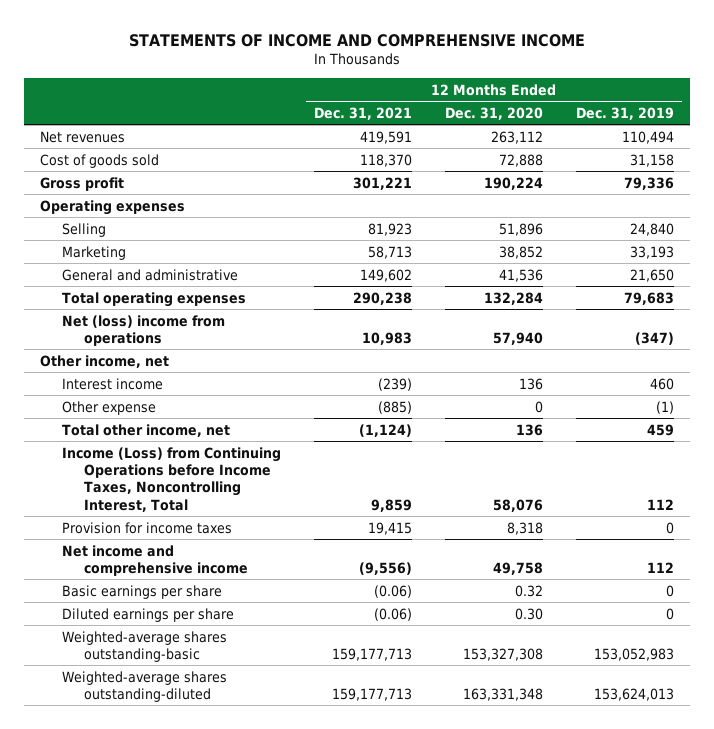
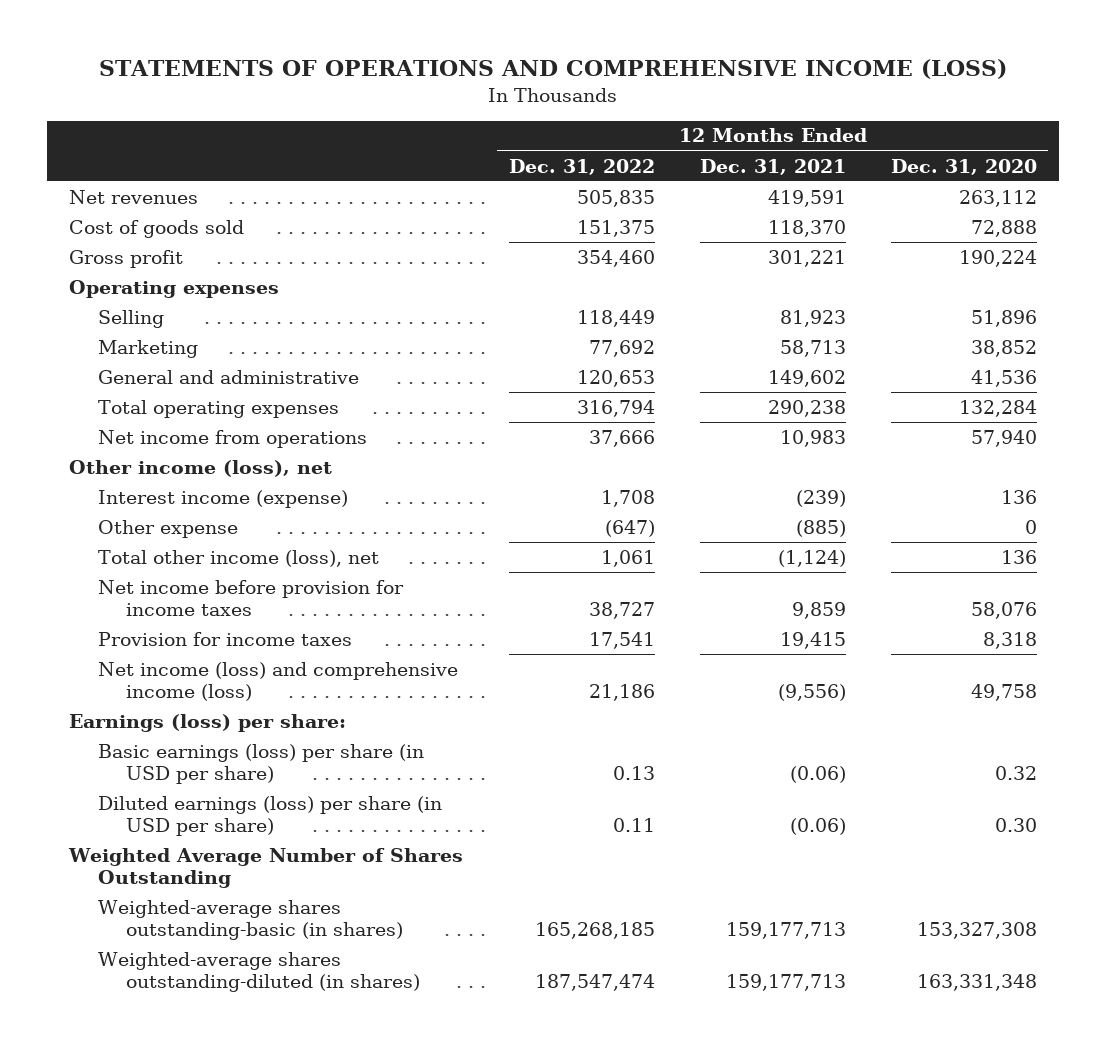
[128,33,585,47] STATEMENTS OF INCOME AND COMPREHENSIVE INCOME -> [99,59,1008,80] STATEMENTS OF OPERATIONS AND COMPREHENSIVE INCOME (LOSS)
[575,106,674,120] Dec. 31, 2019 -> none
none -> [508,158,655,175] Dec. 31, 2022
[62,314,226,346] Net (loss) income from operations -> [97,429,367,448] Net income from operations
[40,354,170,368] Other income, net -> [69,459,333,477] Other income (loss), net
[62,377,164,390] Interest income -> [97,489,348,508] Interest income (expense)
[62,423,231,437] Total other income, net -> [97,549,379,567] Total other income (loss), net
[62,446,282,512] Income (Loss) from Continuing Operations before Income Taxes, Noncontrolling Interest, Total -> [97,579,404,616] Net income before provision for income taxes
[62,544,249,576] Net income and comprehensive income -> [97,661,458,701] Net income (loss) and comprehensive income (loss)
none -> [69,713,347,732] Earnings (loss) per share:
[62,584,223,599] Basic earnings per share -> [97,743,424,784] Basic earnings (loss) per share (in USD per share)
[62,607,235,622] Diluted earnings per share -> [97,795,442,836] Diluted earnings (loss) per share (in USD per share)
none -> [68,847,464,888] Weighted Average Number of Shares Outstanding
[62,630,228,662] Weighted-average shares outstanding-basic -> [97,899,404,940] Weighted-average shares outstanding-basic (in shares)
[62,670,228,702] Weighted-average shares outstanding-diluted -> [97,951,421,992] Weighted-average shares outstanding-diluted (in shares)

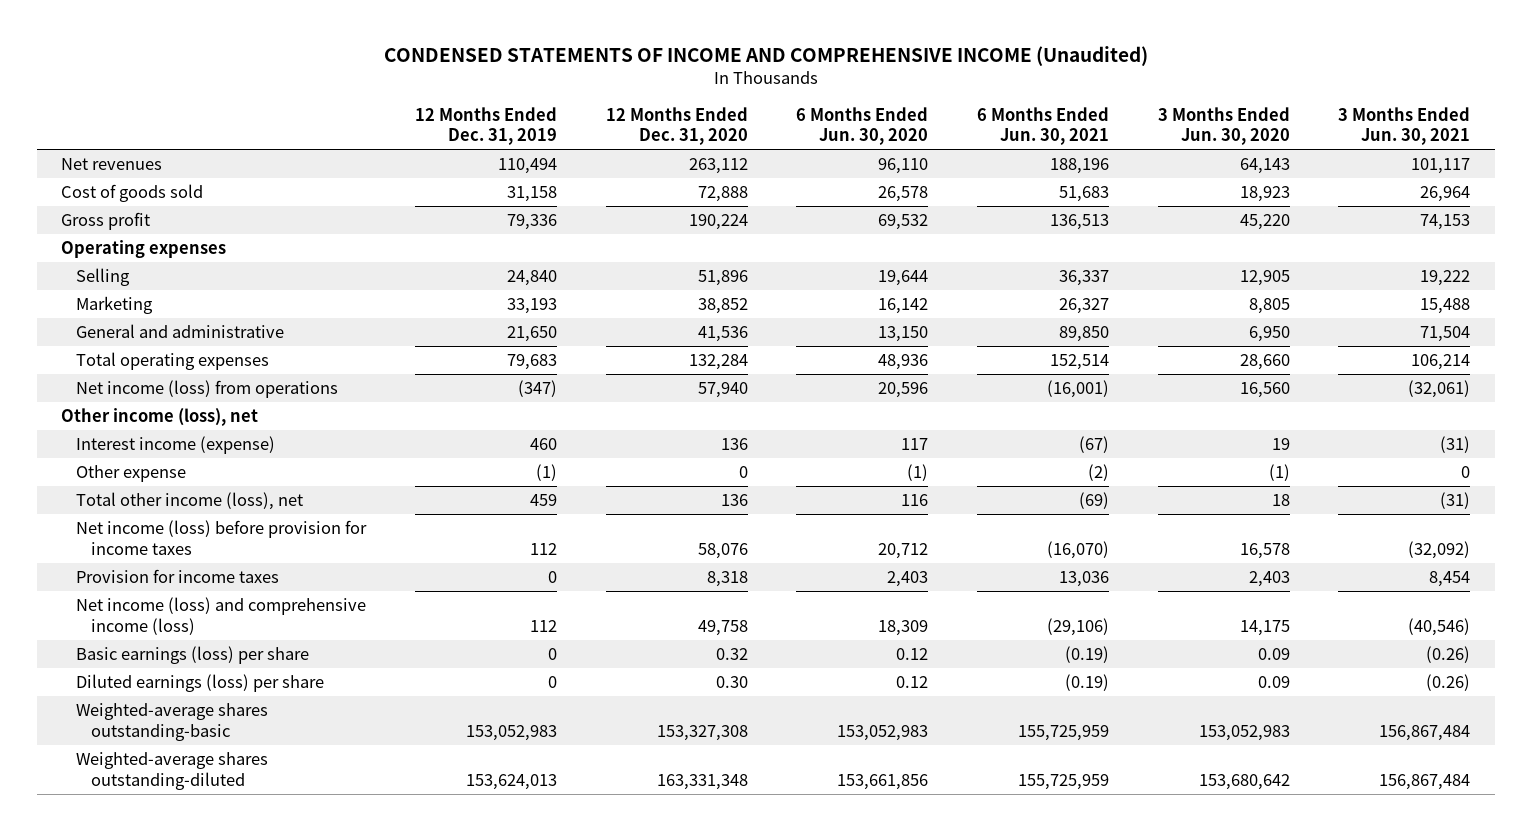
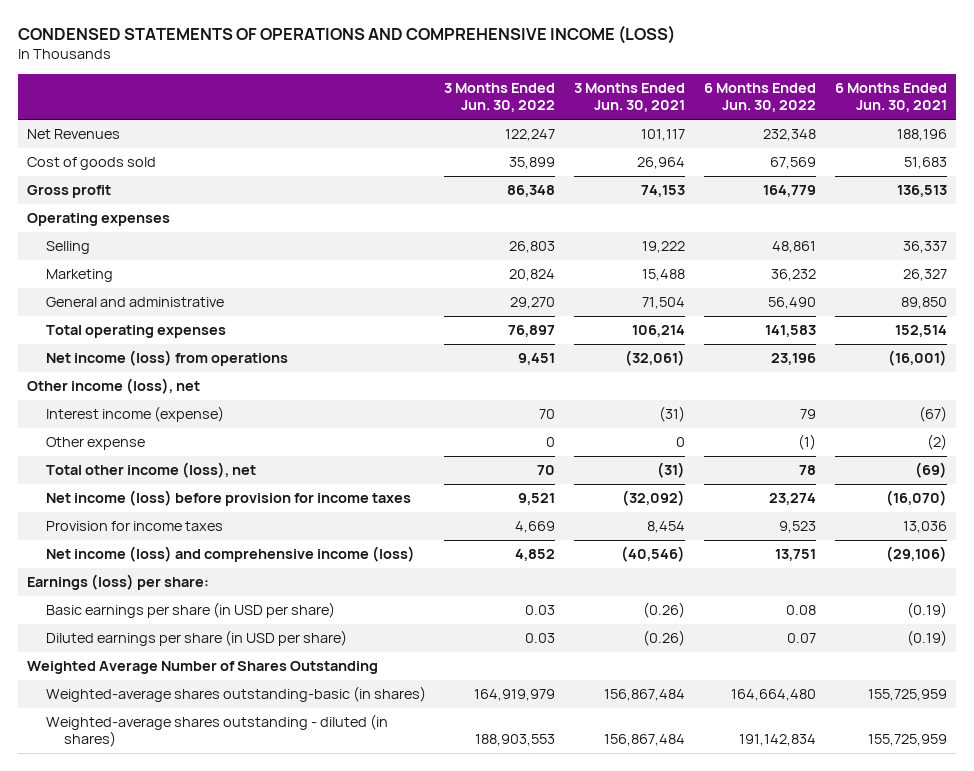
[383,46,1148,67] CONDENSED STATEMENTS OF INCOME AND COMPREHENSIVE INCOME (Unaudited) -> [17,25,675,45] CONDENSED STATEMENTS OF OPERATIONS AND COMPREHENSIVE INCOME (LOSS)
[414,106,557,146] 12 Months Ended Dec. 31, 2019 -> none
[605,106,748,146] 12 Months Ended Dec. 31, 2020 -> none
[796,106,929,146] 6 Months Ended Jun. 30, 2020 -> none
[1157,106,1290,146] 3 Months Ended Jun. 30, 2020 -> none
none -> [444,82,556,113] 3 Months Ended Jun. 30, 2022
none -> [703,82,816,113] 6 Months Ended Jun. 30, 2022
[61,158,163,171] Net revenues -> [27,129,121,140] Net Revenues
none -> [27,574,210,591] Earnings (loss) per share:
[76,646,310,665] Basic earnings (loss) per share -> [45,602,335,619] Basic earnings per share (in USD per share)
[76,674,325,693] Diluted earnings (loss) per share -> [45,630,347,647] Diluted earnings per share (in USD per share)
none -> [27,661,379,675] Weighted Average Number of Shares Outstanding
[76,703,269,741] Weighted-average shares outstanding-basic -> [45,686,426,703] Weighted-average shares outstanding-basic (in shares)
[76,752,269,790] Weighted-average shares outstanding-diluted -> [45,714,388,748] Weighted-average shares outstanding - diluted (in shares)

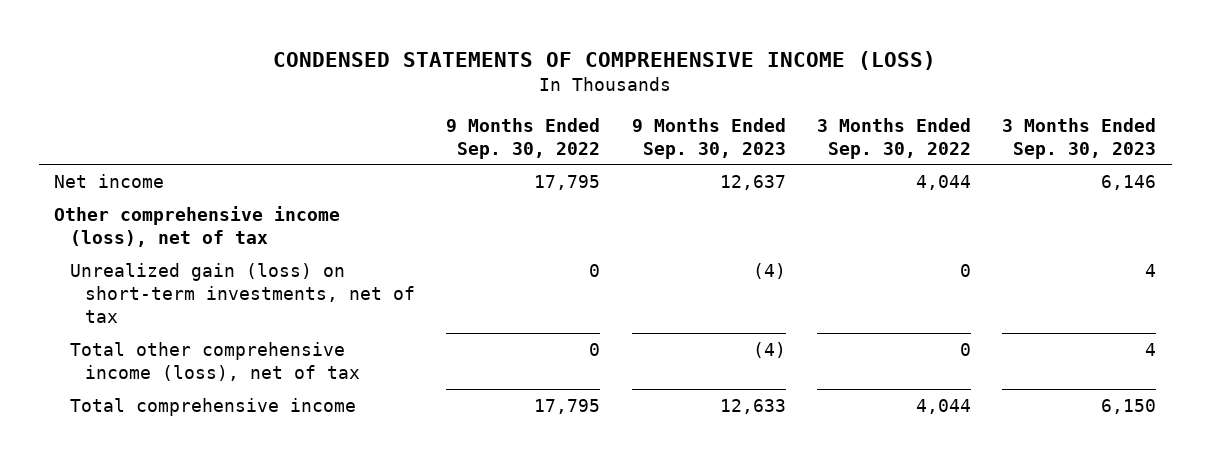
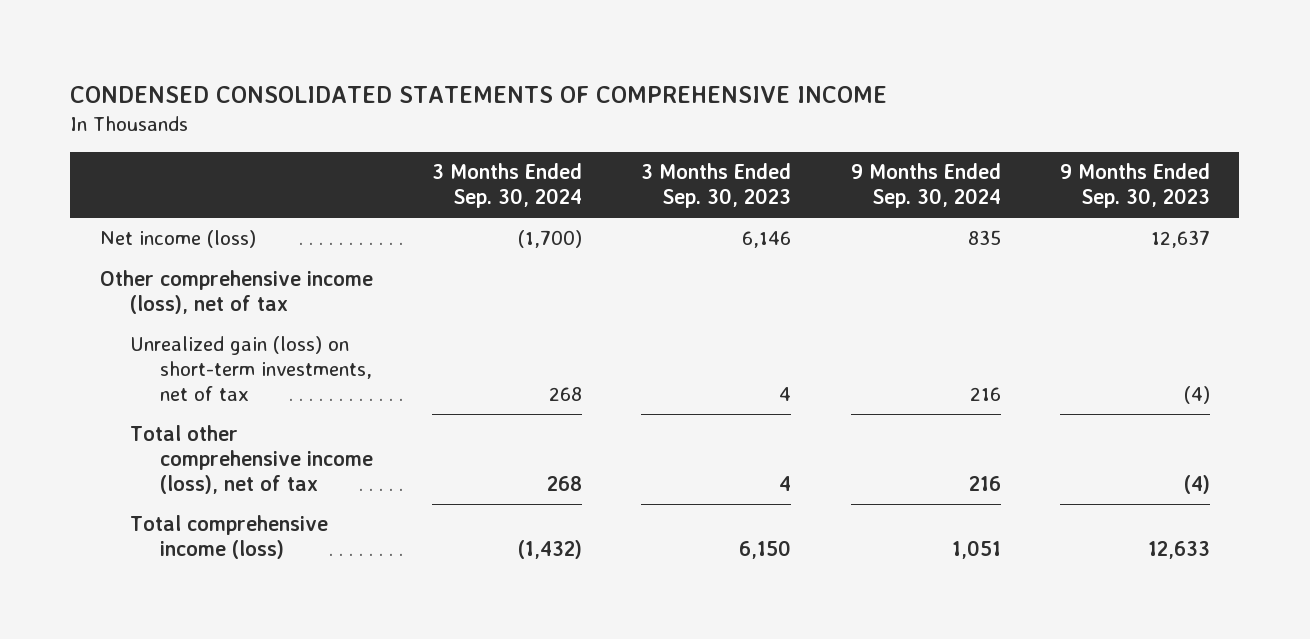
[273,50,937,70] CONDENSED STATEMENTS OF COMPREHENSIVE INCOME (LOSS) -> [70,85,888,103] CONDENSED CONSOLIDATED STATEMENTS OF COMPREHENSIVE INCOME
[446,117,601,159] 9 Months Ended Sep. 30, 2022 -> none
[816,117,971,159] 3 Months Ended Sep. 30, 2022 -> none
none -> [432,163,583,209] 3 Months Ended Sep. 30, 2024
none -> [850,163,1001,209] 9 Months Ended Sep. 30, 2024
[54,173,165,188] Net income -> [100,230,257,249] Net income (loss)
[69,397,356,416] Total comprehensive income -> [130,515,329,560] Total comprehensive income (loss)

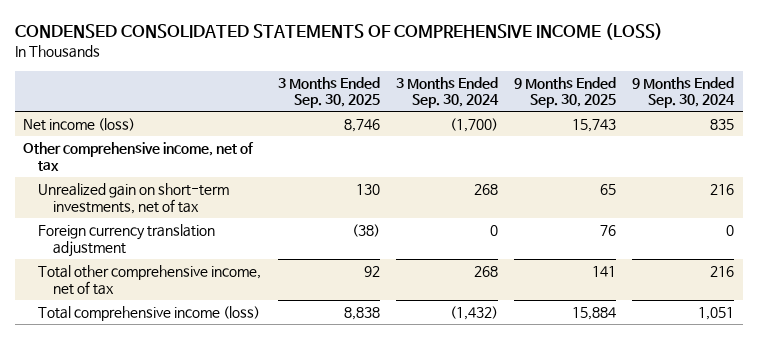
[70,85,888,103] CONDENSED CONSOLIDATED STATEMENTS OF COMPREHENSIVE INCOME -> [15,23,664,41] CONDENSED CONSOLIDATED STATEMENTS OF COMPREHENSIVE INCOME (LOSS)
[641,163,792,209] 3 Months Ended Sep. 30, 2023 -> none
[1059,163,1210,209] 9 Months Ended Sep. 30, 2023 -> none
none -> [277,76,380,109] 3 Months Ended Sep. 30, 2025
none -> [514,76,617,109] 9 Months Ended Sep. 30, 2025
[100,270,374,315] Other comprehensive income (loss), net of tax -> [23,142,255,171] Other comprehensive income, net of tax
[130,336,373,401] Unrealized gain (loss) on short-term investments, net of tax -> [38,183,230,214] Unrealized gain on short-term investments, net of tax
none -> [38,224,216,257] Foreign currency translation adjustment
[130,425,374,494] Total other comprehensive income (loss), net of tax -> [38,265,262,295] Total other comprehensive income, net of tax

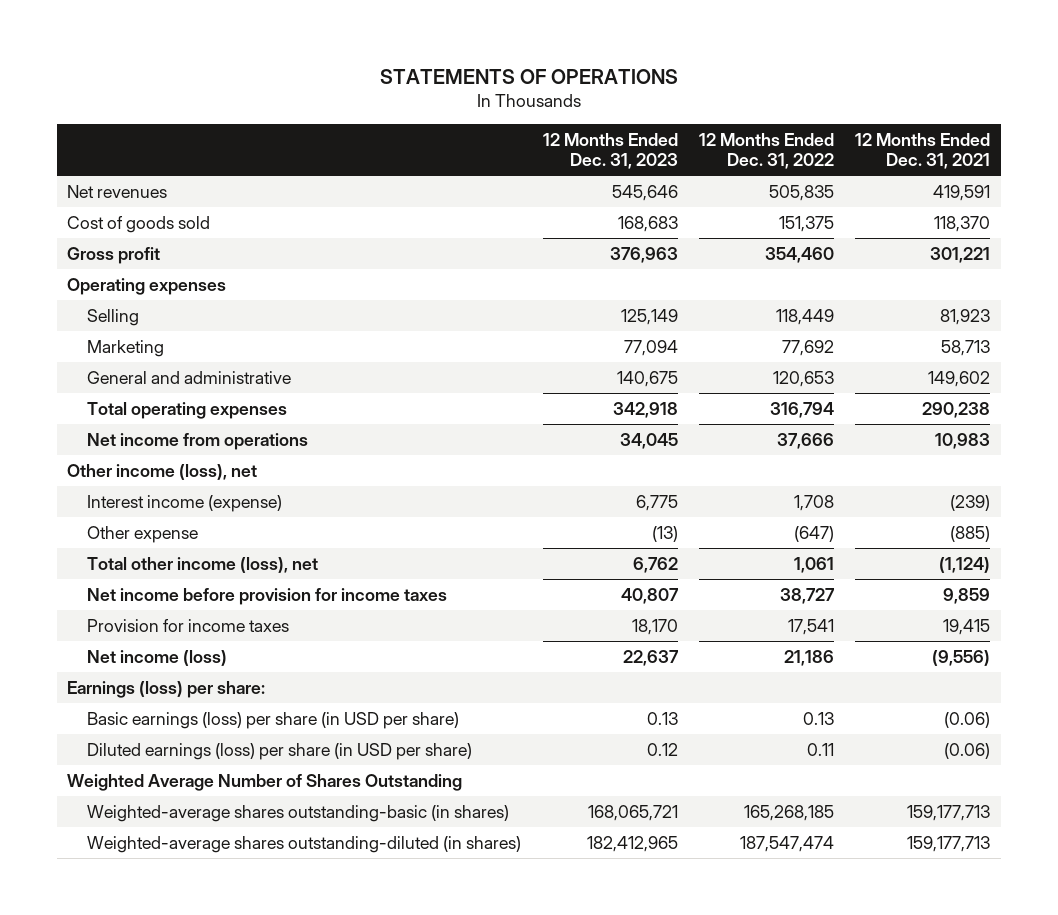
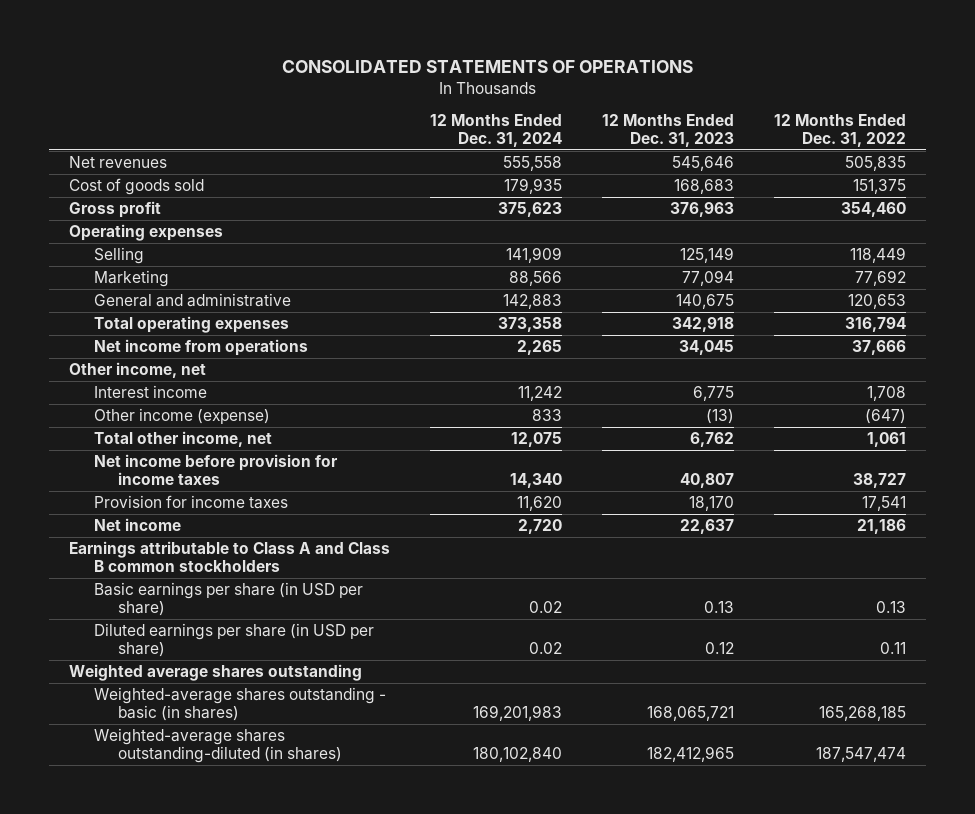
[379,68,678,84] STATEMENTS OF OPERATIONS -> [281,59,693,73] CONSOLIDATED STATEMENTS OF OPERATIONS
[855,133,991,170] 12 Months Ended Dec. 31, 2021 -> none
none -> [430,114,563,148] 12 Months Ended Dec. 31, 2024
[67,463,258,480] Other income (loss), net -> [69,361,207,378] Other income, net
[87,494,283,512] Interest income (expense) -> [93,384,207,398] Interest income
[87,525,199,543] Other expense -> [93,407,270,424] Other income (expense)
[87,556,319,573] Total other income (loss), net -> [93,430,272,447] Total other income, net
[87,649,228,666] Net income (loss) -> [93,517,181,531] Net income
[67,680,266,698] Earnings (loss) per share: -> [69,540,391,573] Earnings attributable to Class A and Class B common stockholders
[87,711,460,729] Basic earnings (loss) per share (in USD per share) -> [93,581,363,617] Basic earnings per share (in USD per share)
[87,742,473,760] Diluted earnings (loss) per share (in USD per share) -> [93,622,374,658] Diluted earnings per share (in USD per share)
[67,773,463,791] Weighted Average Number of Shares Outstanding -> [69,663,363,681] Weighted average shares outstanding
[87,804,510,822] Weighted-average shares outstanding-basic (in shares) -> [93,686,386,722] Weighted-average shares outstanding - basic (in shares)

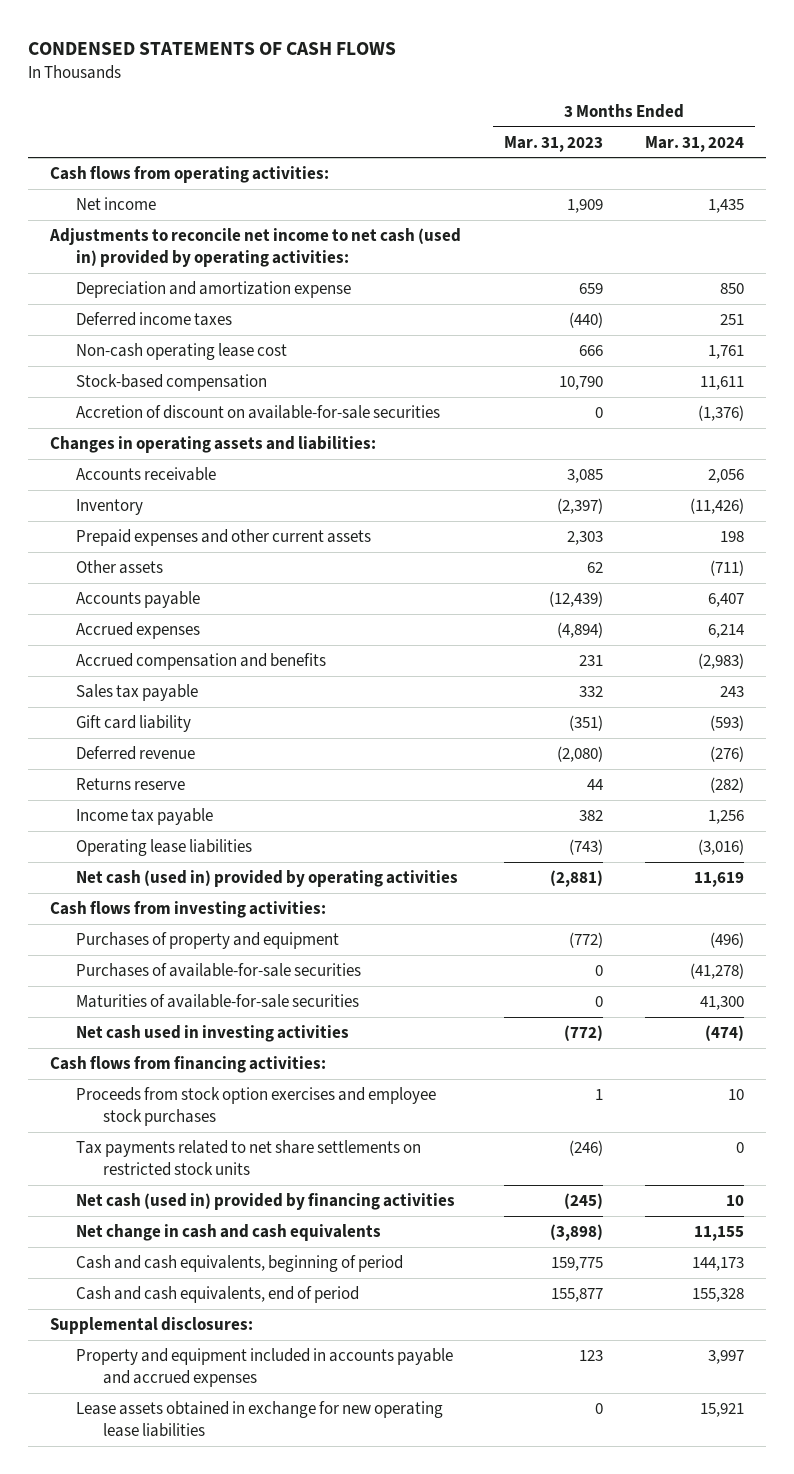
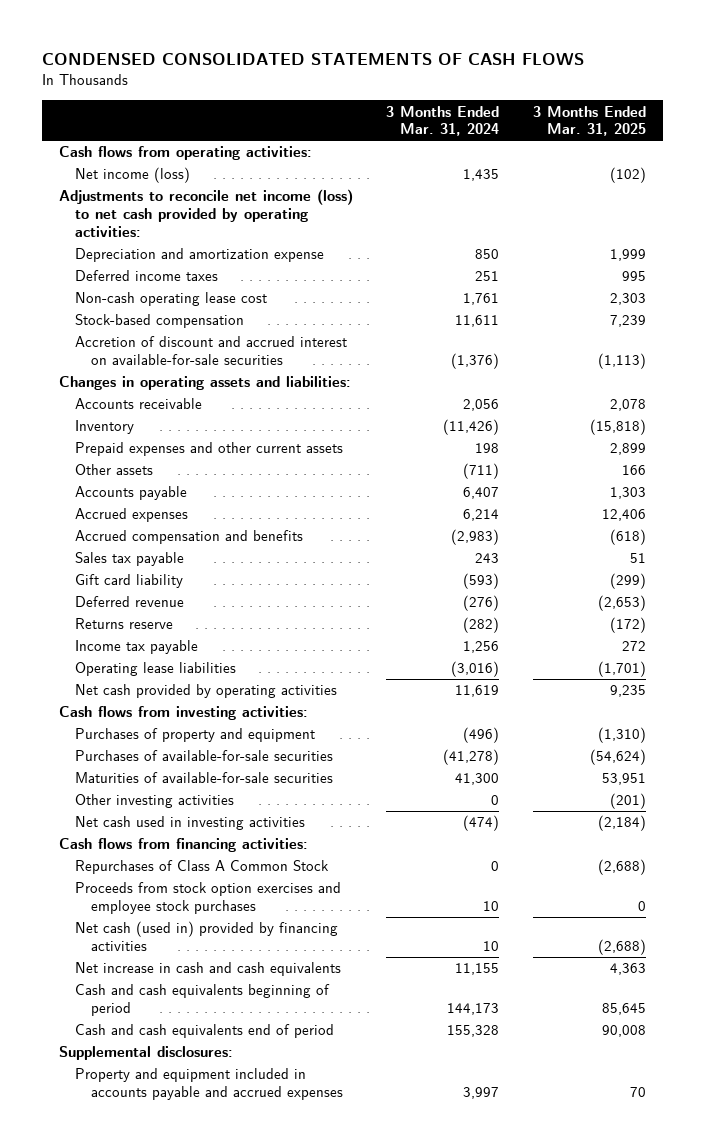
[28,42,397,56] CONDENSED STATEMENTS OF CASH FLOWS -> [42,53,585,66] CONDENSED CONSOLIDATED STATEMENTS OF CASH FLOWS
[503,135,603,152] Mar. 31, 2023 -> none
none -> [533,105,647,137] 3 Months Ended Mar. 31, 2025
[76,197,157,211] Net income -> [74,167,190,184] Net income (loss)
[48,228,461,267] Adjustments to reconcile net income to net cash (used in) provided by operating activities: -> [58,189,353,237] Adjustments to reconcile net income (loss) to net cash provided by operating activities:
[76,405,441,420] Accretion of discount on available-for-sale securities -> [74,336,347,366] Accretion of discount and accrued interest on available-for-sale securities
[76,870,459,888] Net cash (used in) provided by operating activities -> [74,684,337,699] Net cash provided by operating activities
none -> [74,794,234,809] Other investing activities
none -> [74,860,329,875] Repurchases of Class A Common Stock
[76,1140,422,1176] Tax payments related to net share settlements on restricted stock units -> none
[76,1224,382,1242] Net change in cash and cash equivalents -> [74,962,341,977] Net increase in cash and cash equivalents
[76,1255,404,1273] Cash and cash equivalents, beginning of period -> [74,984,330,1017] Cash and cash equivalents beginning of period
[76,1286,360,1304] Cash and cash equivalents, end of period -> [74,1024,334,1039] Cash and cash equivalents end of period
[76,1401,444,1437] Lease assets obtained in exchange for new operating lease liabilities -> none

